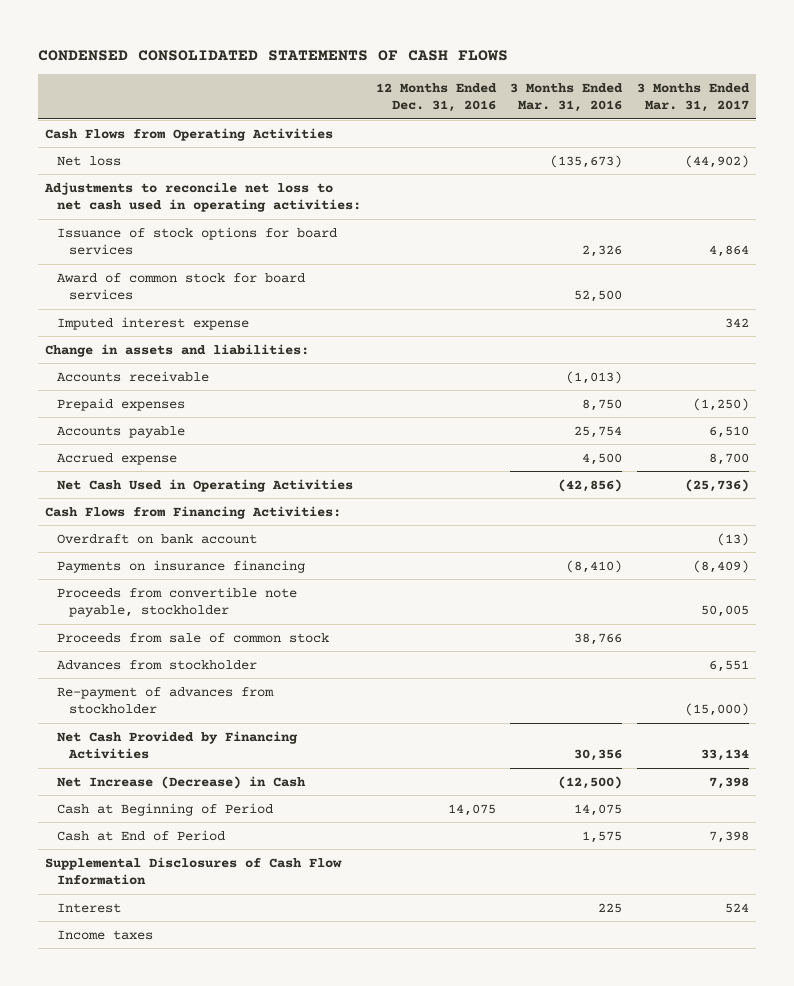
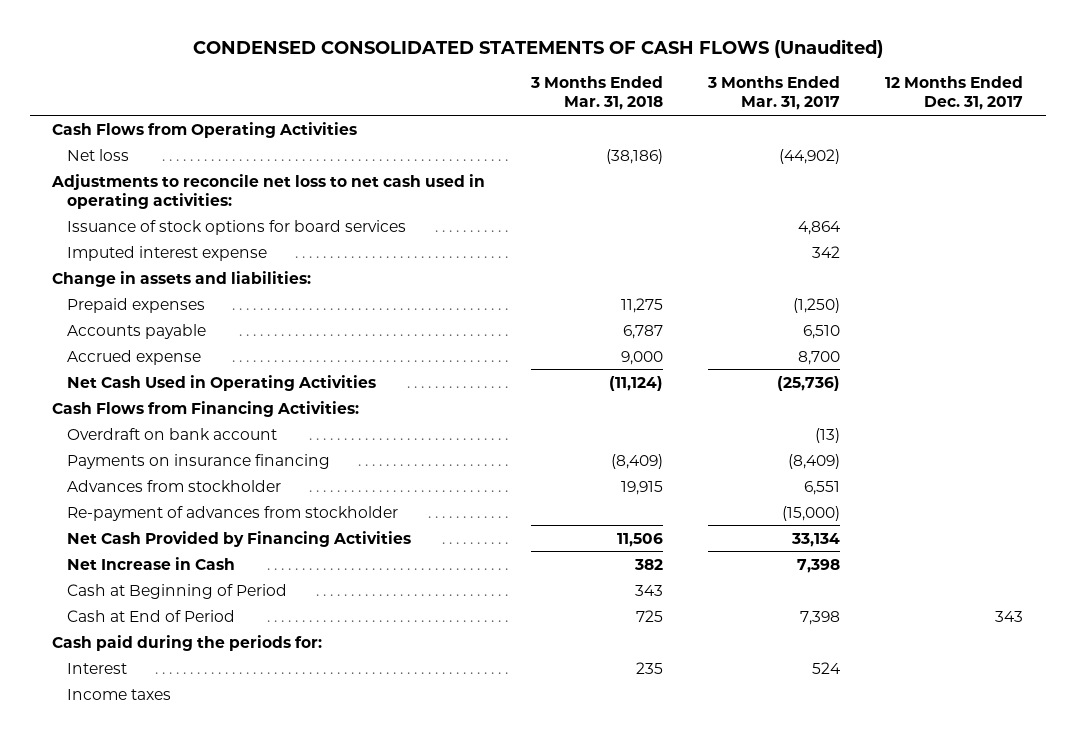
[37,49,508,61] CONDENSED CONSOLIDATED STATEMENTS OF CASH FLOWS -> [192,38,883,58] CONDENSED CONSOLIDATED STATEMENTS OF CASH FLOWS (Unaudited)
[375,82,497,113] 12 Months Ended Dec. 31, 2016 -> none
[510,82,624,113] 3 Months Ended Mar. 31, 2016 -> none
none -> [529,76,663,111] 3 Months Ended Mar. 31, 2018
none -> [885,76,1024,111] 12 Months Ended Dec. 31, 2017
[57,272,306,301] Award of common stock for board services -> none
[57,370,210,382] Accounts receivable -> none
[57,586,298,618] Proceeds from convertible note payable, stockholder -> none
[57,632,330,643] Proceeds from sale of common stock -> none
[57,775,307,789] Net Increase (Decrease) in Cash -> [66,556,235,570] Net Increase in Cash
[44,856,342,886] Supplemental Disclosures of Cash Flow Information -> none
none -> [52,634,323,651] Cash paid during the periods for:

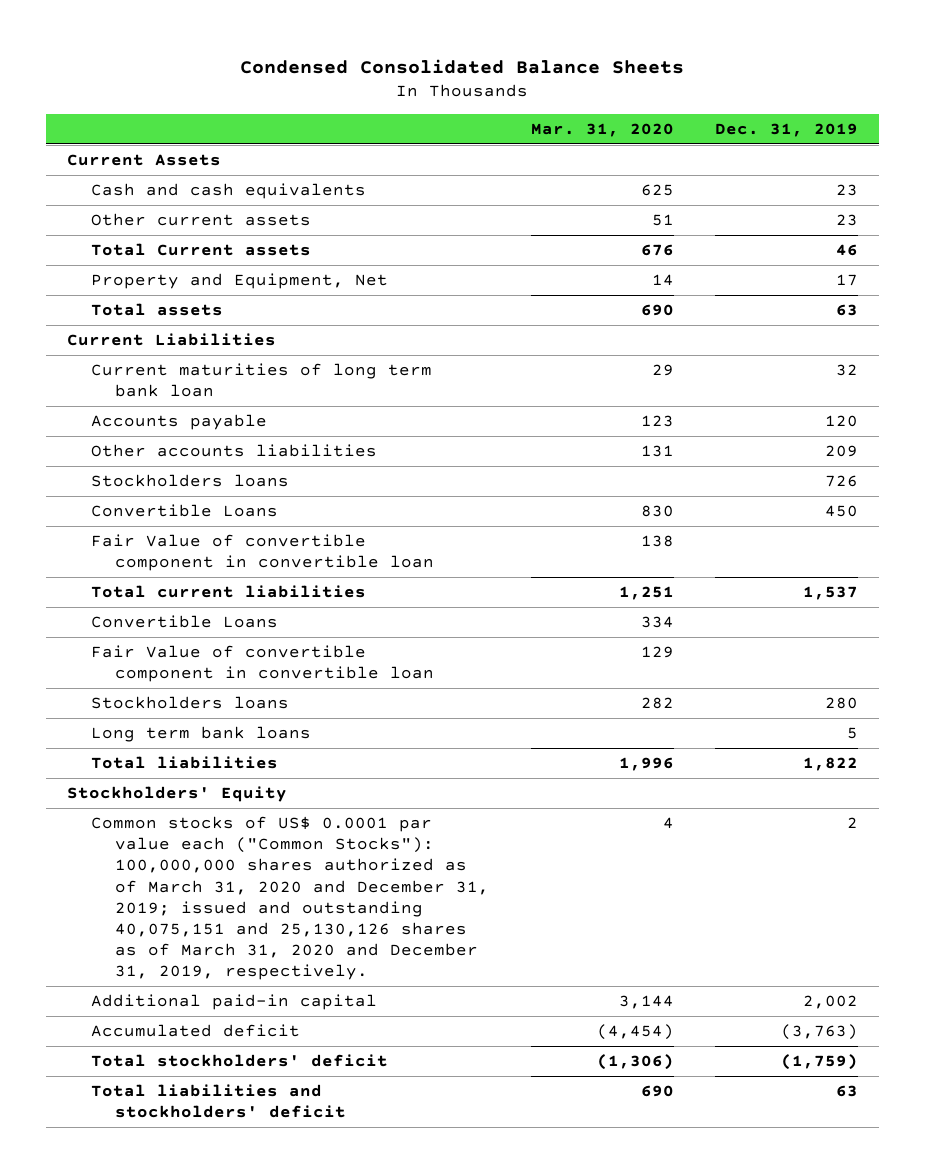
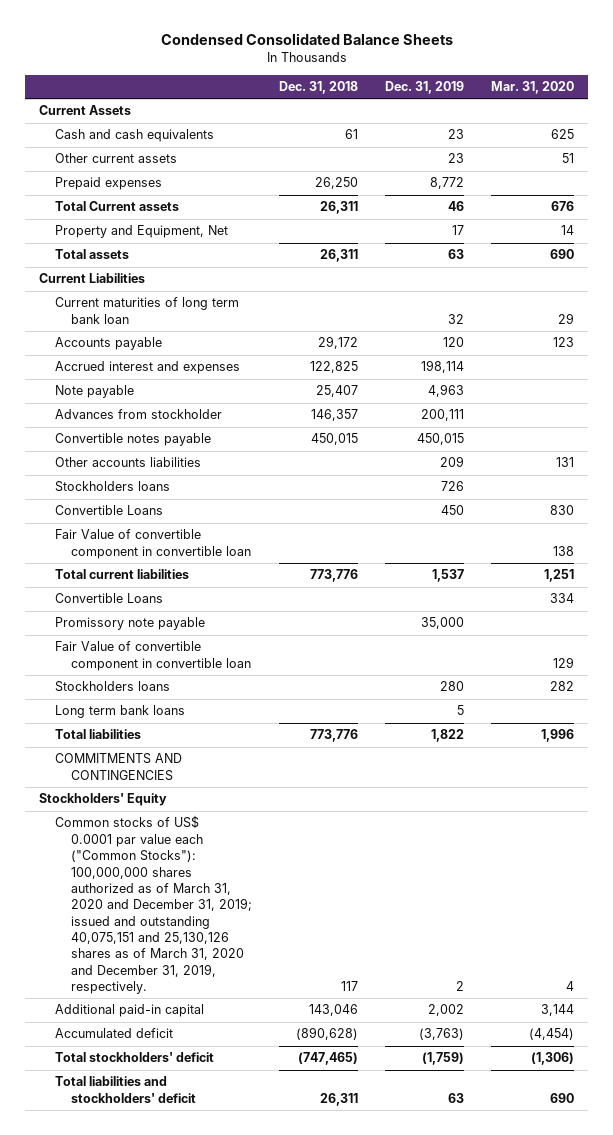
none -> [279,81,359,95] Dec. 31, 2018
none -> [54,177,162,191] Prepaid expenses
none -> [54,361,240,375] Accrued interest and expenses
none -> [54,385,134,399] Note payable
none -> [54,409,222,420] Advances from stockholder
none -> [54,433,211,447] Convertible notes payable
none -> [54,617,205,631] Promissory note payable
none -> [54,753,182,781] COMMITMENTS AND CONTINGENCIES

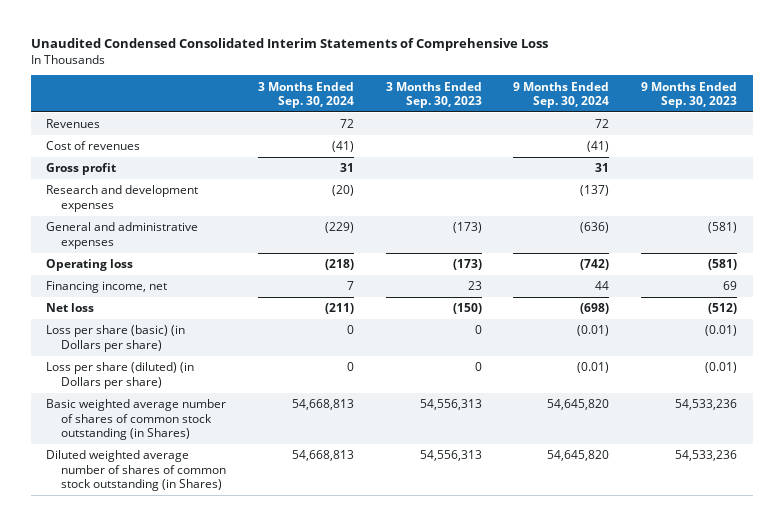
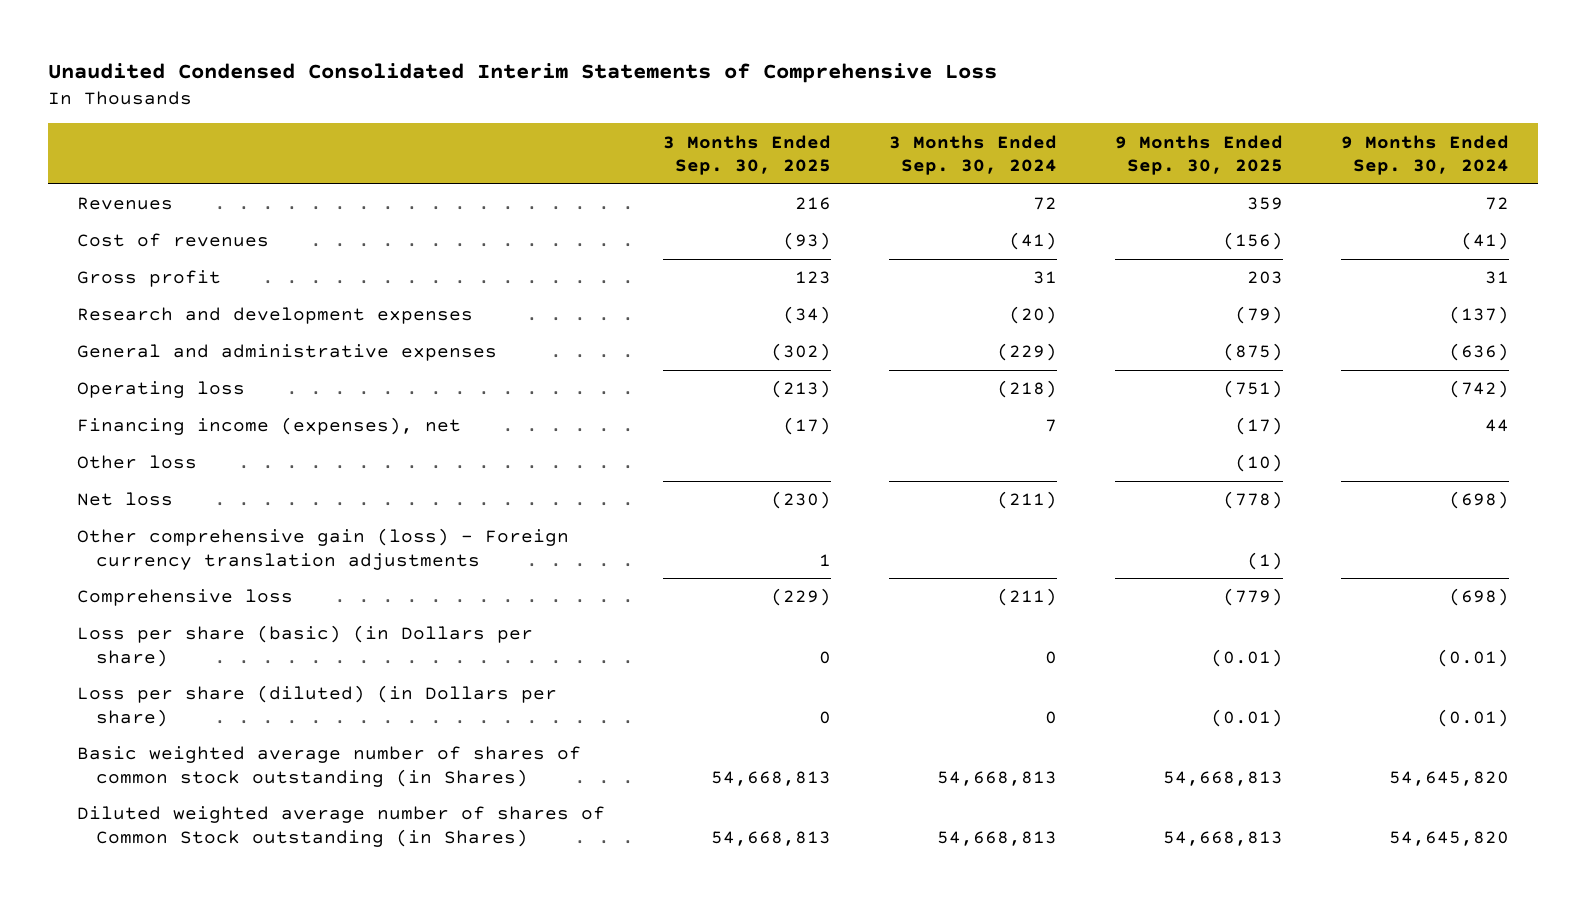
[385,81,482,108] 3 Months Ended Sep. 30, 2023 -> none
[640,81,737,108] 9 Months Ended Sep. 30, 2023 -> none
none -> [662,134,831,176] 3 Months Ended Sep. 30, 2025
none -> [1114,134,1283,176] 9 Months Ended Sep. 30, 2025
[46,281,168,294] Financing income, net -> [76,417,461,436] Financing income (expenses), net
none -> [76,455,197,470] Other loss
none -> [76,528,569,570] Other comprehensive gain (loss) - Foreign currency translation adjustments
none -> [76,589,293,607] Comprehensive loss
[46,450,226,491] Diluted weighted average number of shares of common stock outstanding (in Shares) -> [76,806,605,847] Diluted weighted average number of shares of Common Stock outstanding (in Shares)

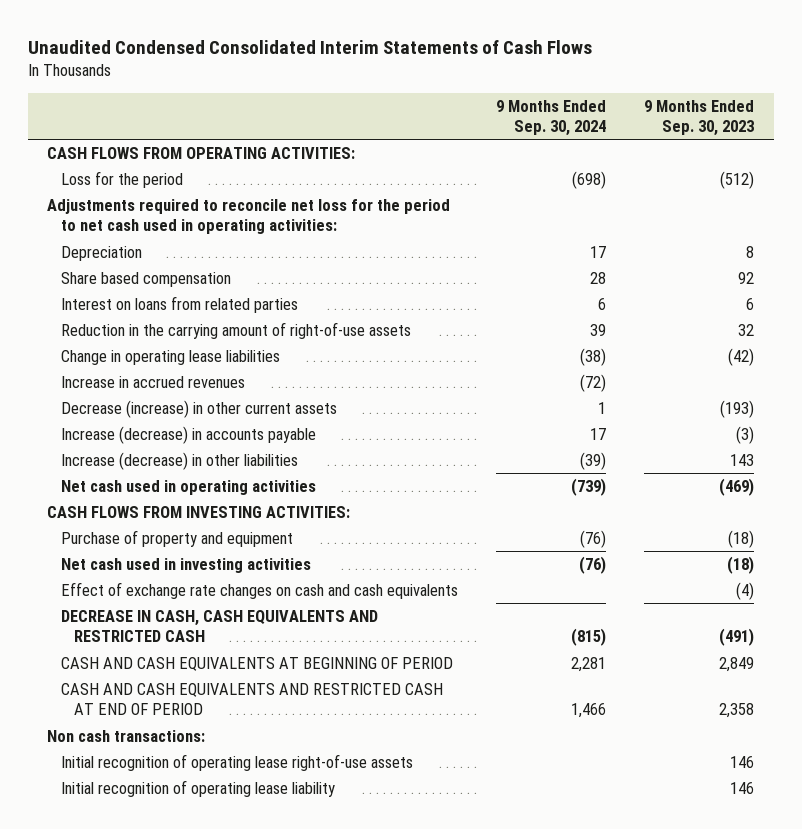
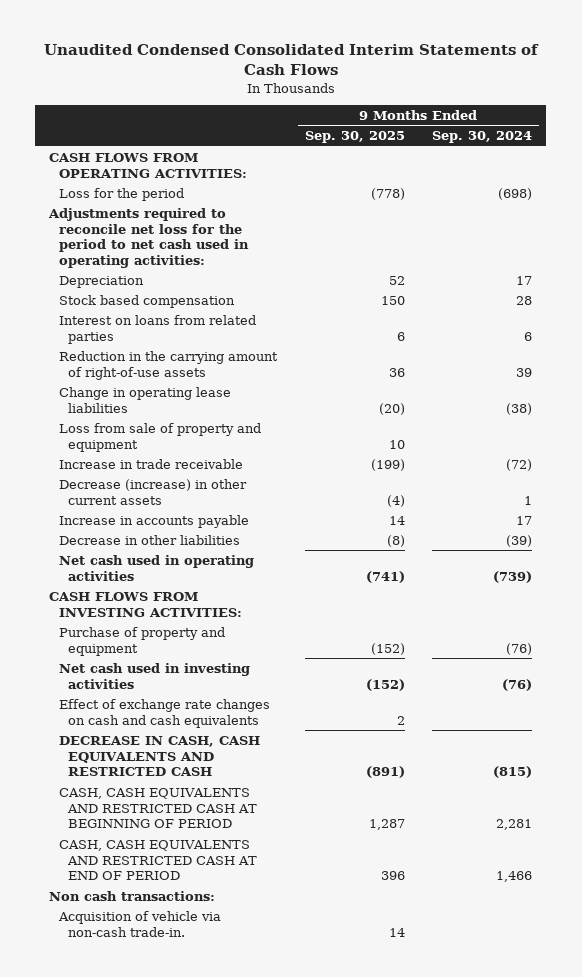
[644,99,755,137] 9 Months Ended Sep. 30, 2023 -> none
none -> [304,131,405,144] Sep. 30, 2025
[60,272,231,288] Share based compensation -> [58,294,235,308] Stock based compensation
none -> [58,422,261,452] Loss from sale of property and equipment
[60,376,245,389] Increase in accrued revenues -> [58,458,243,469] Increase in trade receivable
[60,426,316,445] Increase (decrease) in accounts payable -> [58,514,249,528] Increase in accounts payable
[60,452,298,471] Increase (decrease) in other liabilities -> [58,534,240,545] Decrease in other liabilities
[60,657,453,672] CASH AND CASH EQUIVALENTS AT BEGINNING OF PERIOD -> [58,787,258,829] CASH, CASH EQUIVALENTS AND RESTRICTED CASH AT BEGINNING OF PERIOD
[60,683,443,716] CASH AND CASH EQUIVALENTS AND RESTRICTED CASH AT END OF PERIOD -> [58,839,258,881] CASH, CASH EQUIVALENTS AND RESTRICTED CASH AT END OF PERIOD
[60,754,413,772] Initial recognition of operating lease right-of-use assets -> none
[60,780,335,798] Initial recognition of operating lease liability -> none
none -> [57,910,221,937] Acquisition of vehicle via non-cash trade-in.

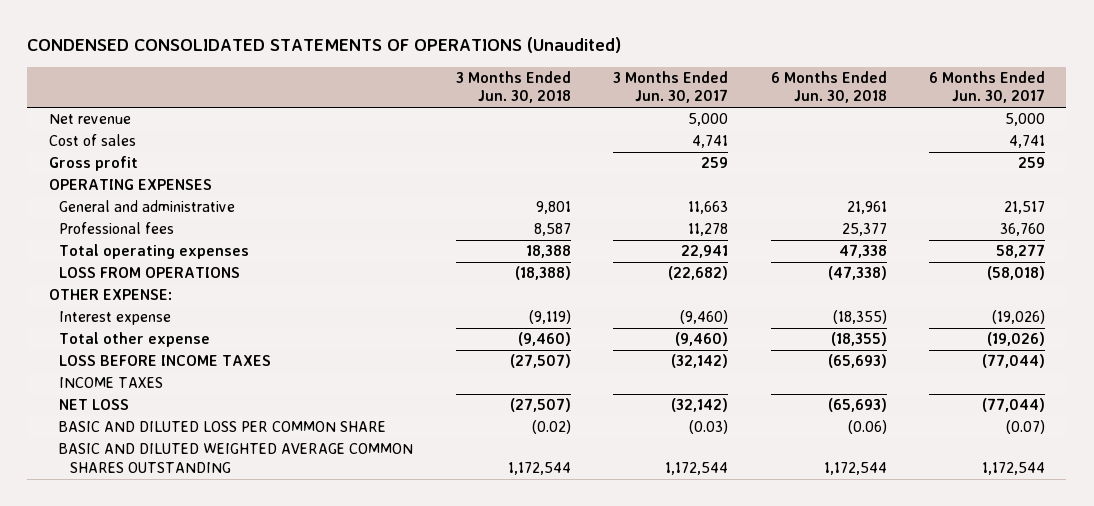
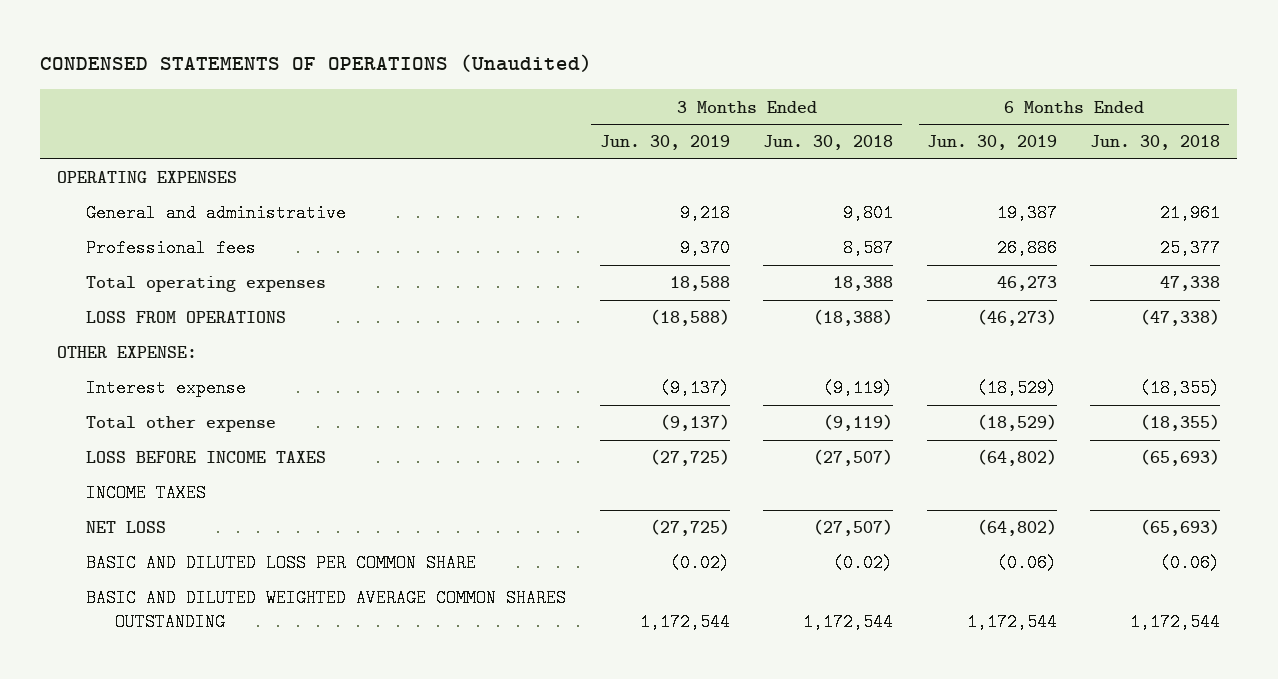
[27,37,622,54] CONDENSED CONSOLIDATED STATEMENTS OF OPERATIONS (Unaudited) -> [40,54,593,73] CONDENSED STATEMENTS OF OPERATIONS (Unaudited)
[613,71,729,104] 3 Months Ended Jun. 30, 2017 -> none
[929,71,1046,104] 6 Months Ended Jun. 30, 2017 -> none
none -> [599,135,730,151] Jun. 30, 2019
none -> [926,135,1057,151] Jun. 30, 2019
[48,114,131,125] Net revenue -> none
[48,134,136,147] Cost of sales -> none
[48,156,138,172] Gross profit -> none
[517,332,571,347] (9,460) -> [823,414,894,432] (9,119)

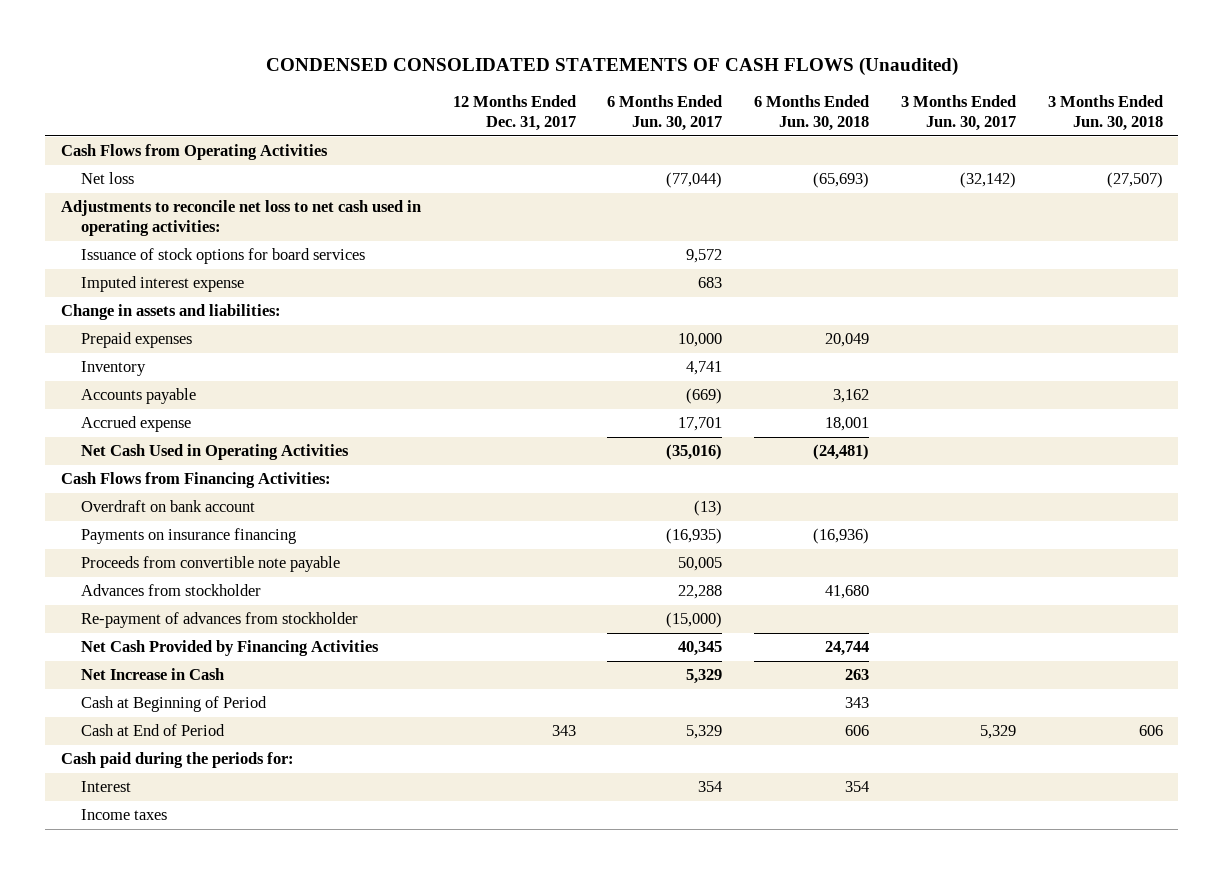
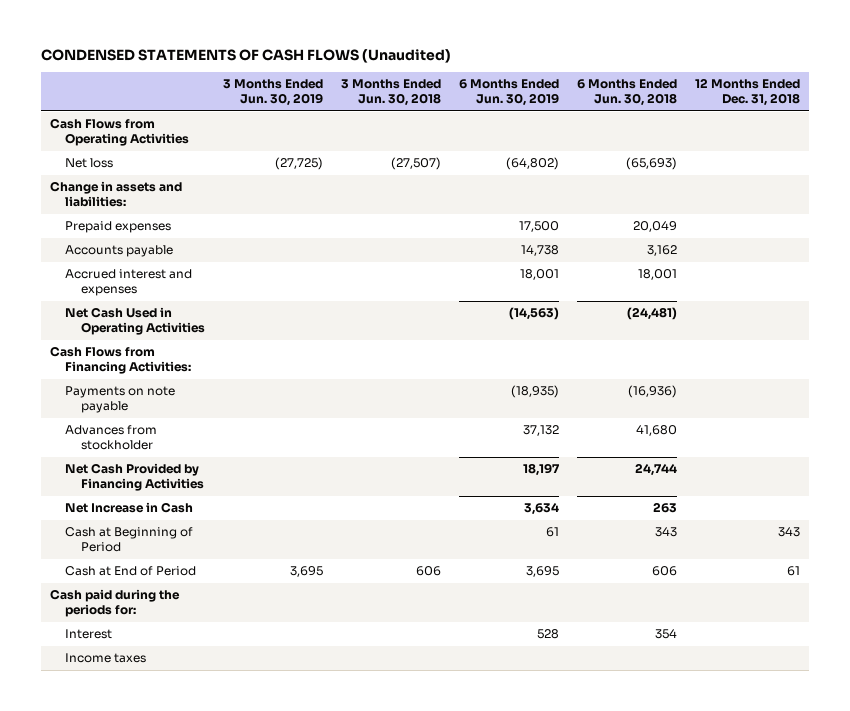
[265,56,958,76] CONDENSED CONSOLIDATED STATEMENTS OF CASH FLOWS (Unaudited) -> [40,48,451,63] CONDENSED STATEMENTS OF CASH FLOWS (Unaudited)
[452,95,576,131] 12 Months Ended Dec. 31, 2017 -> none
[607,95,723,131] 6 Months Ended Jun. 30, 2017 -> none
[900,95,1016,131] 3 Months Ended Jun. 30, 2017 -> none
none -> [222,79,323,106] 3 Months Ended Jun. 30, 2019
none -> [458,79,559,106] 6 Months Ended Jun. 30, 2019
none -> [694,78,800,106] 12 Months Ended Dec. 31, 2018
[60,200,421,237] Adjustments to reconcile net loss to net cash used in operating activities: -> none
[80,248,365,265] Issuance of stock options for board services -> none
[80,276,244,293] Imputed interest expense -> none
[80,361,146,377] Inventory -> none
[80,416,191,433] Accrued expense -> [65,269,193,297] Accrued interest and expenses
[80,500,255,513] Overdraft on bank account -> none
[80,556,340,573] Proceeds from convertible note payable -> none
[80,528,296,545] Payments on insurance financing -> [65,386,176,414] Payments on note payable
[80,612,358,629] Re-payment of advances from stockholder -> none

